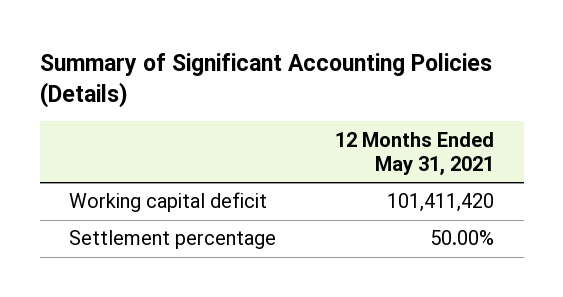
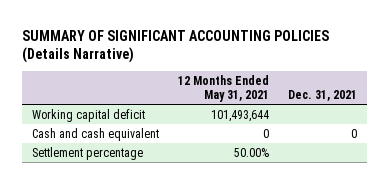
[39,52,492,108] Summary of Significant Accounting Policies (Details) -> [21,29,329,64] SUMMARY OF SIGNIFICANT ACCOUNTING POLICIES (Details Narrative)
none -> [288,90,358,102] Dec. 31, 2021
[387,193,495,213] 101,411,420 -> [210,109,269,122] 101,493,644
none -> [31,127,159,141] Cash and cash equivalent

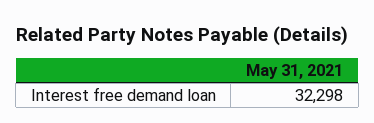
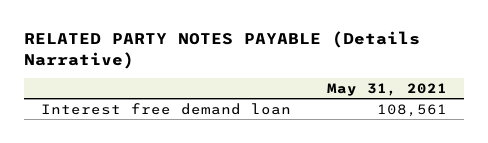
[15,26,348,47] Related Party Notes Payable (Details) -> [23,31,420,69] RELATED PARTY NOTES PAYABLE (Details Narrative)
[295,88,344,104] 32,298 -> [376,103,447,117] 108,561

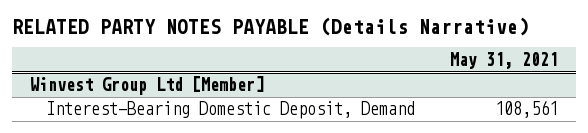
none -> [29,76,264,96] Winvest Group Ltd [Member]
[41,102,292,115] Interest free demand loan -> [45,101,415,120] Interest-Bearing Domestic Deposit, Demand

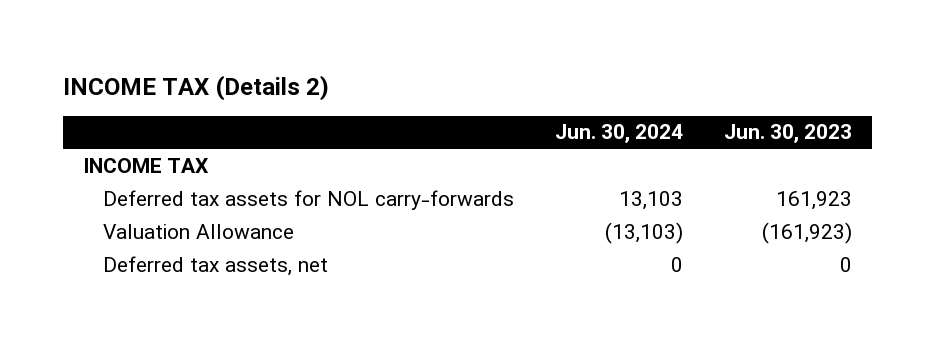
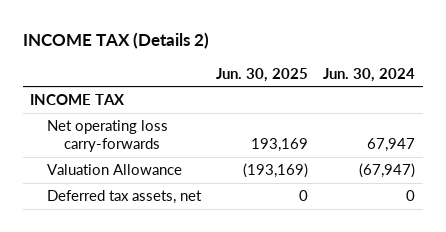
[723,124,852,144] Jun. 30, 2023 -> none
none -> [216,67,309,82] Jun. 30, 2025
[102,189,514,210] Deferred tax assets for NOL carry-forwards -> [47,120,169,152] Net operating loss carry-forwards
[618,190,683,210] 13,103 -> [367,137,416,152] 67,947
[604,221,683,244] (13,103) -> [359,163,416,179] (67,947)

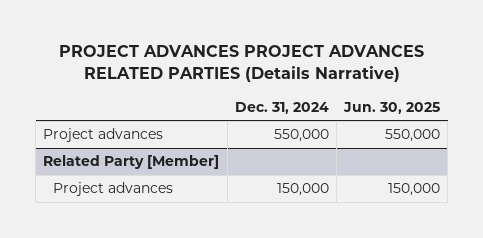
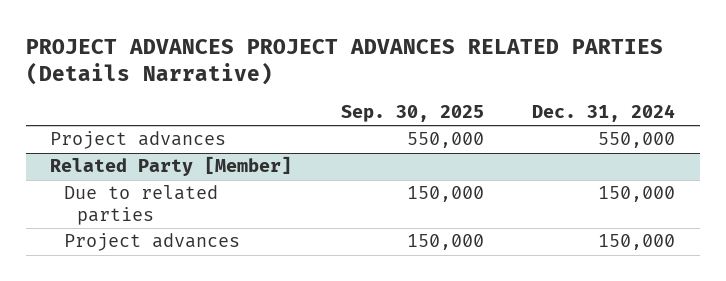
[343,101,441,114] Jun. 30, 2025 -> none
none -> [340,105,484,123] Sep. 30, 2025
none -> [63,185,218,226] Due to related parties

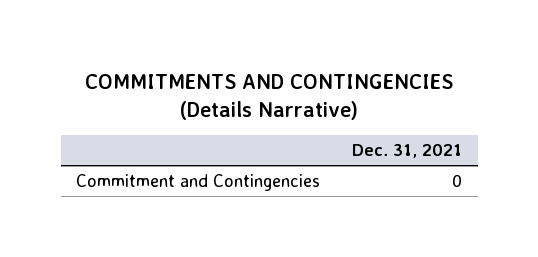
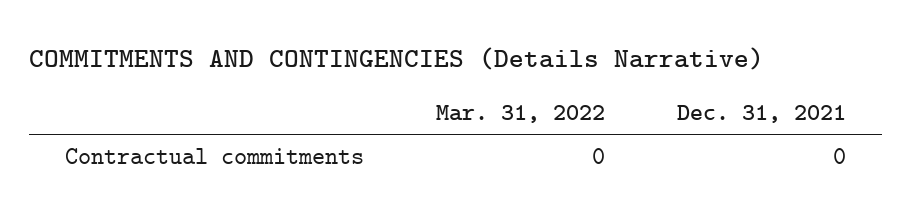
none -> [436,105,606,124] Mar. 31, 2022
[76,174,321,192] Commitment and Contingencies -> [65,147,365,164] Contractual commitments

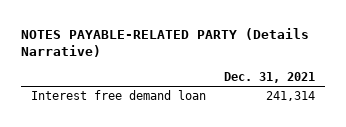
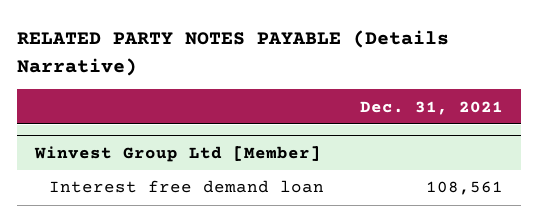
[21,27,310,58] NOTES PAYABLE-RELATED PARTY (Details Narrative) -> [17,30,450,76] RELATED PARTY NOTES PAYABLE (Details Narrative)
none -> [33,145,321,162] Winvest Group Ltd [Member]
[266,91,316,102] 241,314 -> [425,181,503,196] 108,561

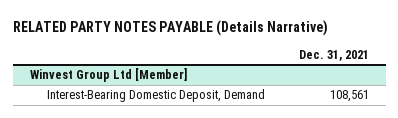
[49,180,325,194] Interest free demand loan -> [46,89,265,103] Interest-Bearing Domestic Deposit, Demand

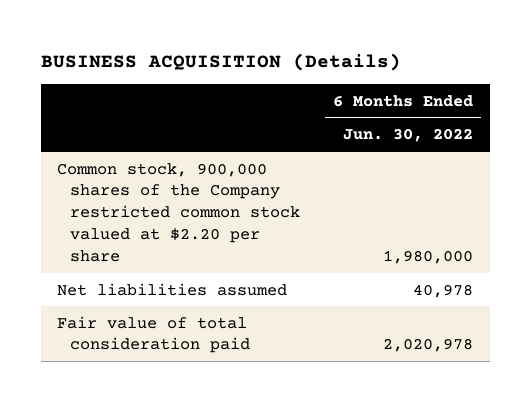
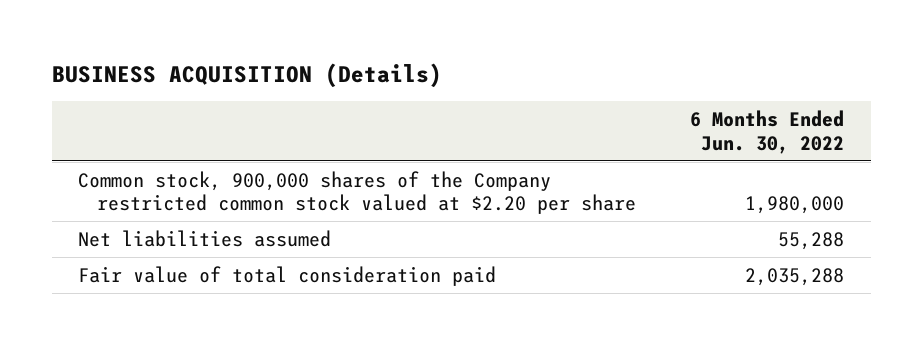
[413,283,474,298] 40,978 -> [777,231,844,250] 55,288
[383,338,474,353] 2,020,978 -> [744,267,844,286] 2,035,288

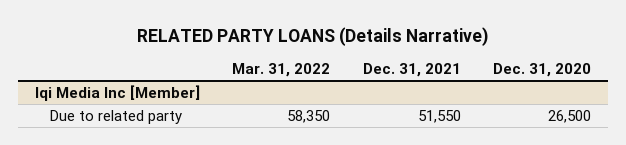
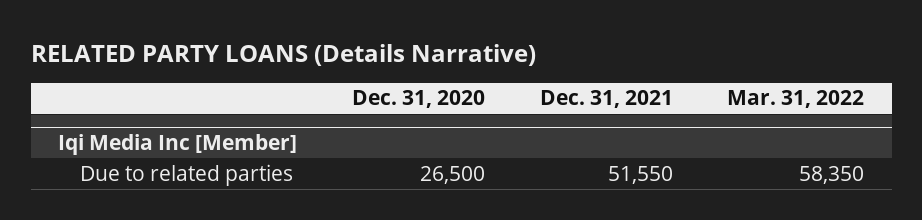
[49,110,182,125] Due to related party -> [80,163,294,186] Due to related parties

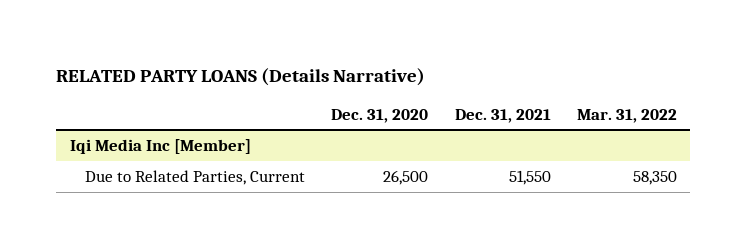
[80,163,294,186] Due to related parties -> [85,169,306,185] Due to Related Parties, Current

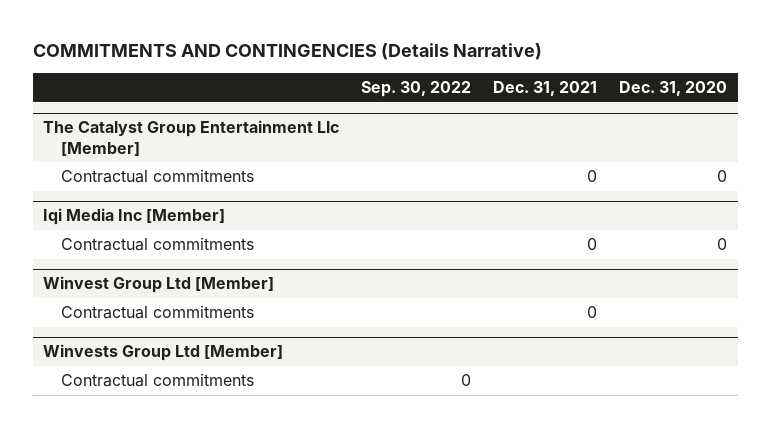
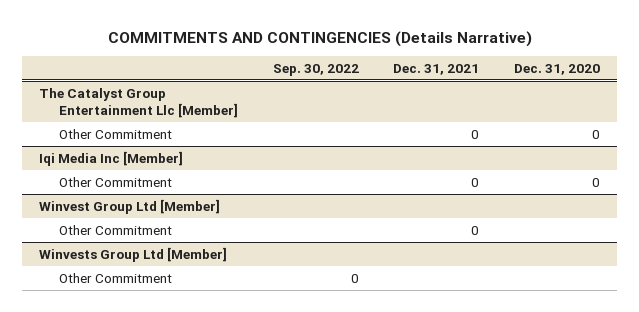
[61,169,255,184] Contractual commitments -> [58,128,172,139] Other Commitment
[61,237,255,252] Contractual commitments -> [58,176,172,187] Other Commitment
[61,305,255,320] Contractual commitments -> [58,224,172,235] Other Commitment
[61,373,255,388] Contractual commitments -> [58,272,172,283] Other Commitment

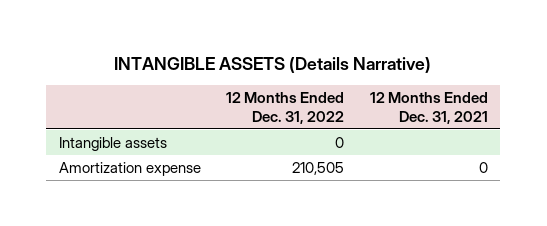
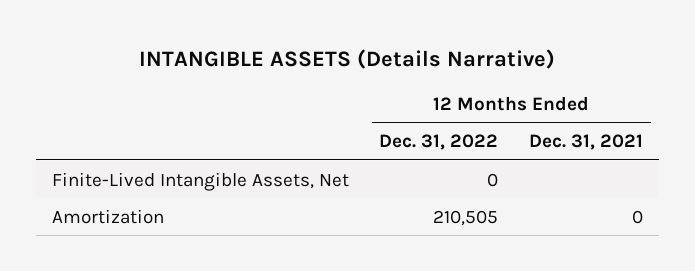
[59,136,168,151] Intangible assets -> [51,171,349,191] Finite-Lived Intangible Assets, Net
[59,161,202,176] Amortization expense -> [51,208,164,224] Amortization

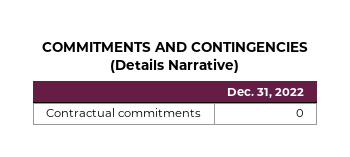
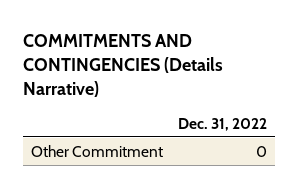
[46,108,202,118] Contractual commitments -> [30,144,163,157] Other Commitment

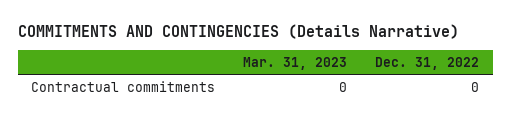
none -> [243,56,348,70] Mar. 31, 2023
[30,144,163,157] Other Commitment -> [31,80,216,92] Contractual commitments

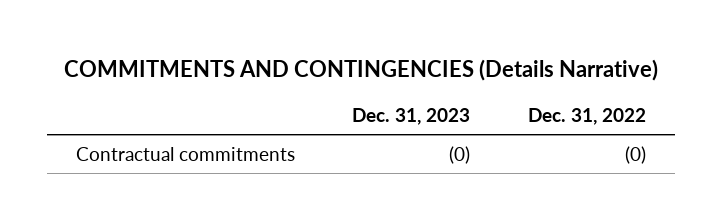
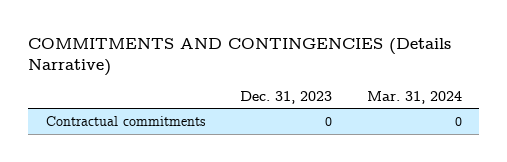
[527,108,646,126] Dec. 31, 2022 -> none
none -> [366,90,462,104] Mar. 31, 2024
[449,145,471,164] (0) -> [325,116,333,126] 0

